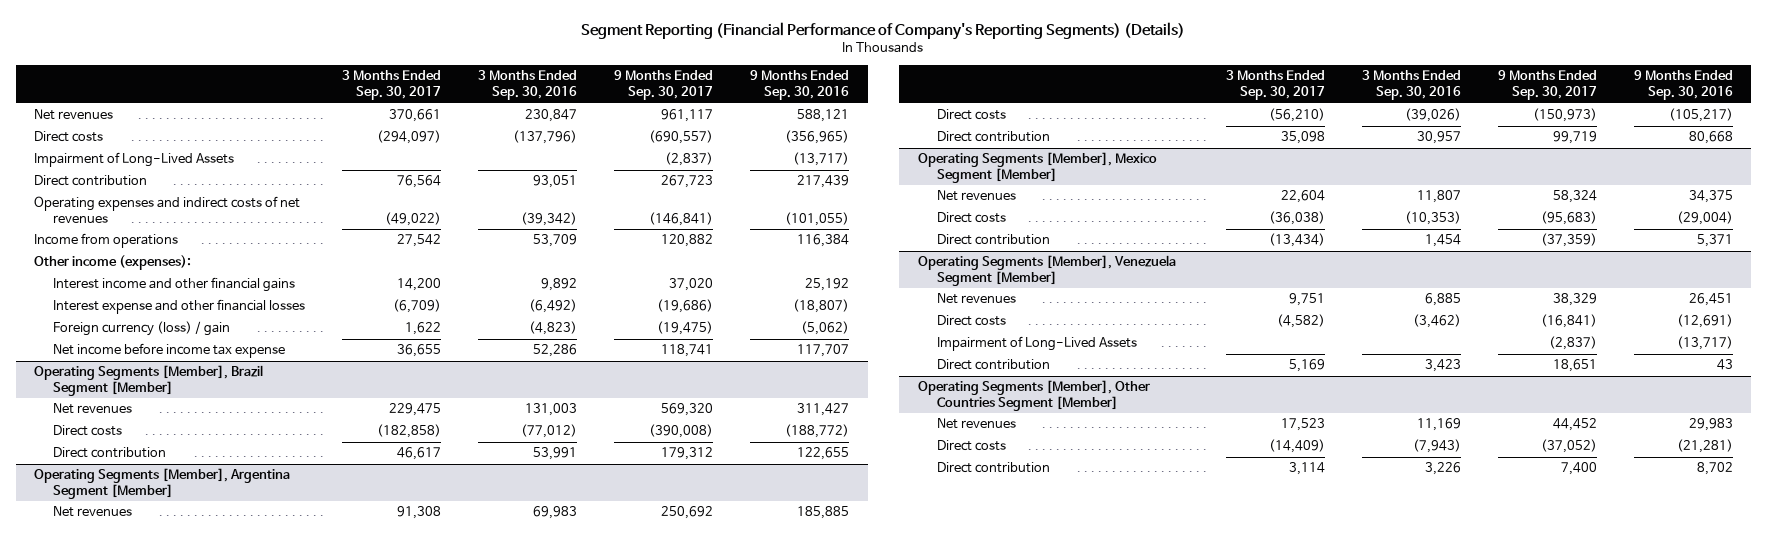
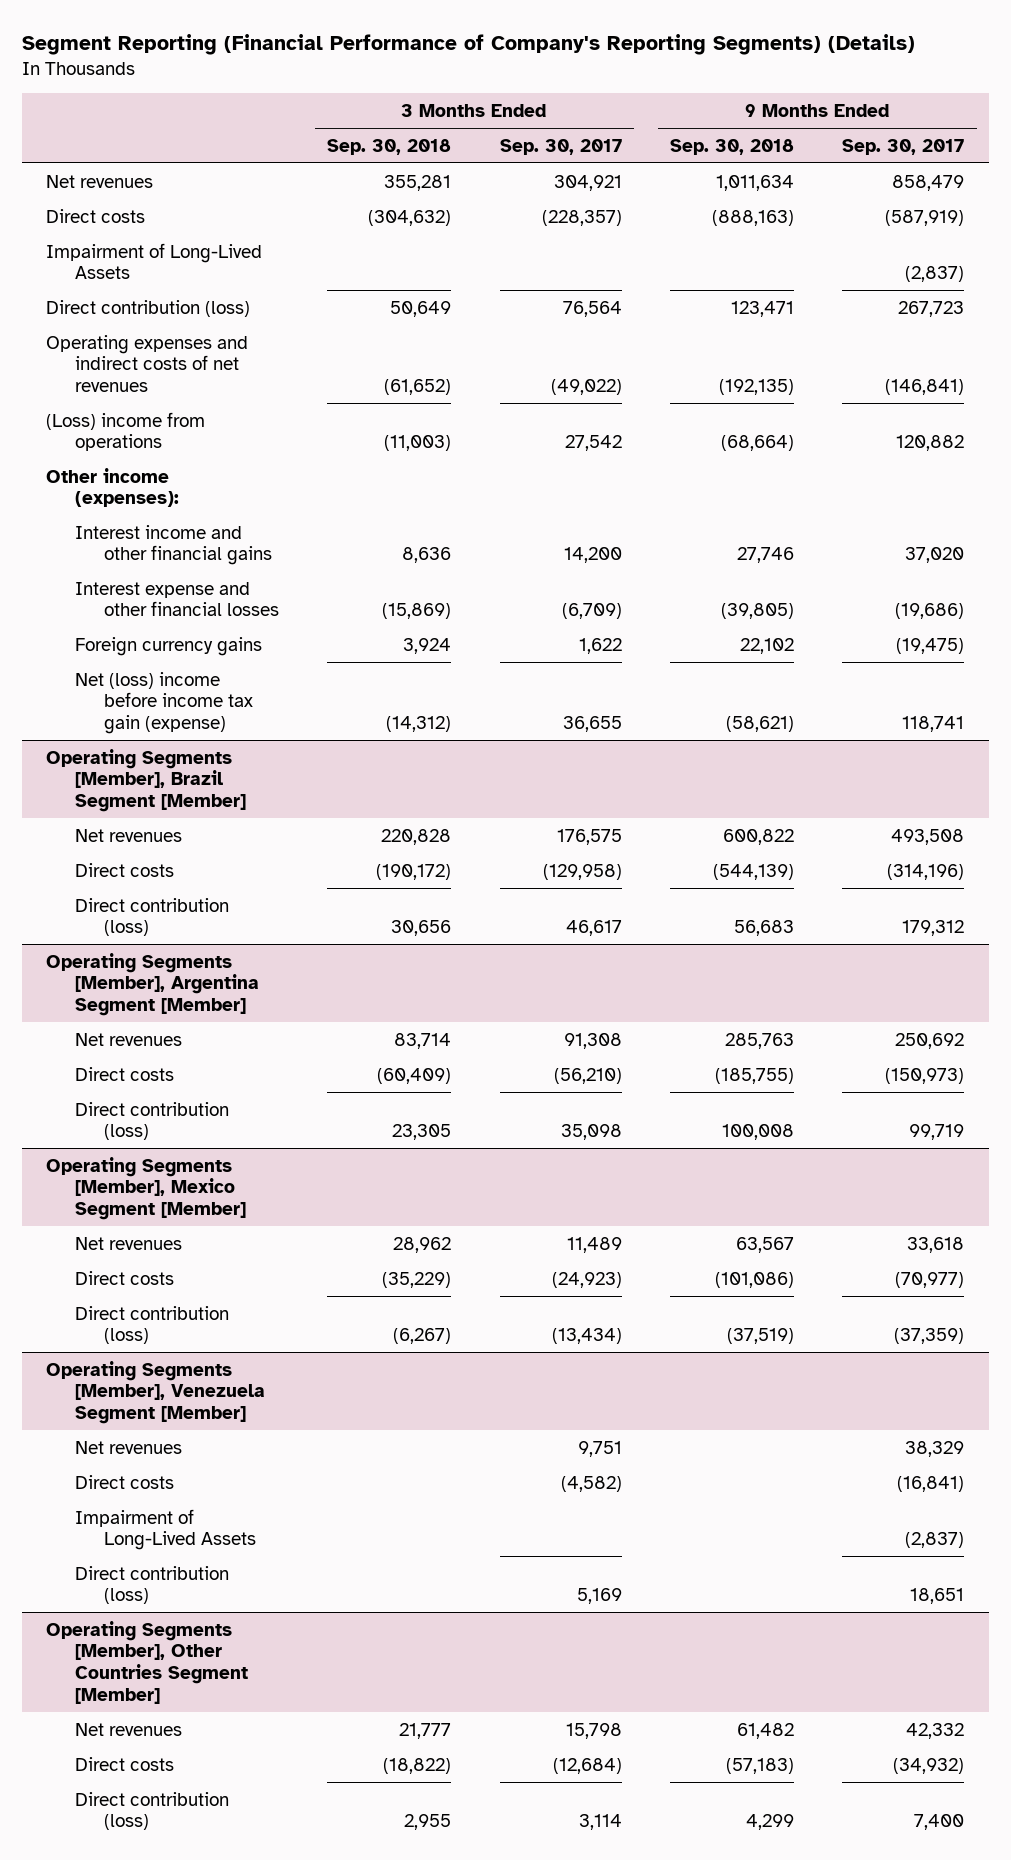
[478,70,578,101] 3 Months Ended Sep. 30, 2016 -> none
[750,70,850,101] 9 Months Ended Sep. 30, 2016 -> none
none -> [327,138,452,155] Sep. 30, 2018
none -> [669,138,794,155] Sep. 30, 2018
[389,109,442,123] 370,661 -> [553,174,622,191] 304,921
[661,109,714,123] 961,117 -> [892,174,965,191] 858,479
[377,130,442,145] (294,097) -> [541,209,622,226] (228,357)
[649,130,714,145] (690,557) -> [885,209,965,226] (587,919)
[34,175,148,187] Direct contribution -> [46,299,251,317] Direct contribution (loss)
[34,233,179,249] Income from operations -> [46,411,206,452] (Loss) income from operations
[53,321,231,337] Foreign currency (loss) / gain -> [74,636,262,656] Foreign currency gains
[53,343,286,359] Net income before income tax expense -> [74,671,253,734] Net (loss) income before income tax gain (expense)
[389,403,442,417] 229,475 -> [556,828,622,845] 176,575
[661,403,714,417] 569,320 -> [891,828,965,845] 493,508
[377,424,442,439] (182,858) -> [542,863,622,880] (129,958)
[649,424,714,439] (390,008) -> [887,863,965,880] (314,196)
[53,447,167,459] Direct contribution -> [74,897,229,937] Direct contribution (loss)
[936,131,1050,143] Direct contribution -> [74,1101,229,1141] Direct contribution (loss)
[1280,190,1325,204] 22,604 -> [566,1236,622,1253] 11,489
[1552,190,1597,204] 58,324 -> [907,1236,965,1253] 33,618
[1268,211,1325,226] (36,038) -> [551,1271,622,1288] (24,923)
[1540,211,1597,226] (95,683) -> [895,1271,965,1288] (70,977)
[936,234,1050,246] Direct contribution -> [74,1305,229,1345] Direct contribution (loss)
[936,359,1050,371] Direct contribution -> [74,1565,229,1605] Direct contribution (loss)
[1280,418,1325,432] 17,523 -> [565,1722,622,1739] 15,798
[1552,418,1597,432] 44,452 -> [906,1722,965,1739] 42,332
[1268,439,1325,454] (14,409) -> [552,1757,622,1774] (12,684)
[1540,439,1597,454] (37,052) -> [893,1757,965,1774] (34,932)
[936,462,1050,474] Direct contribution -> [74,1791,229,1831] Direct contribution (loss)

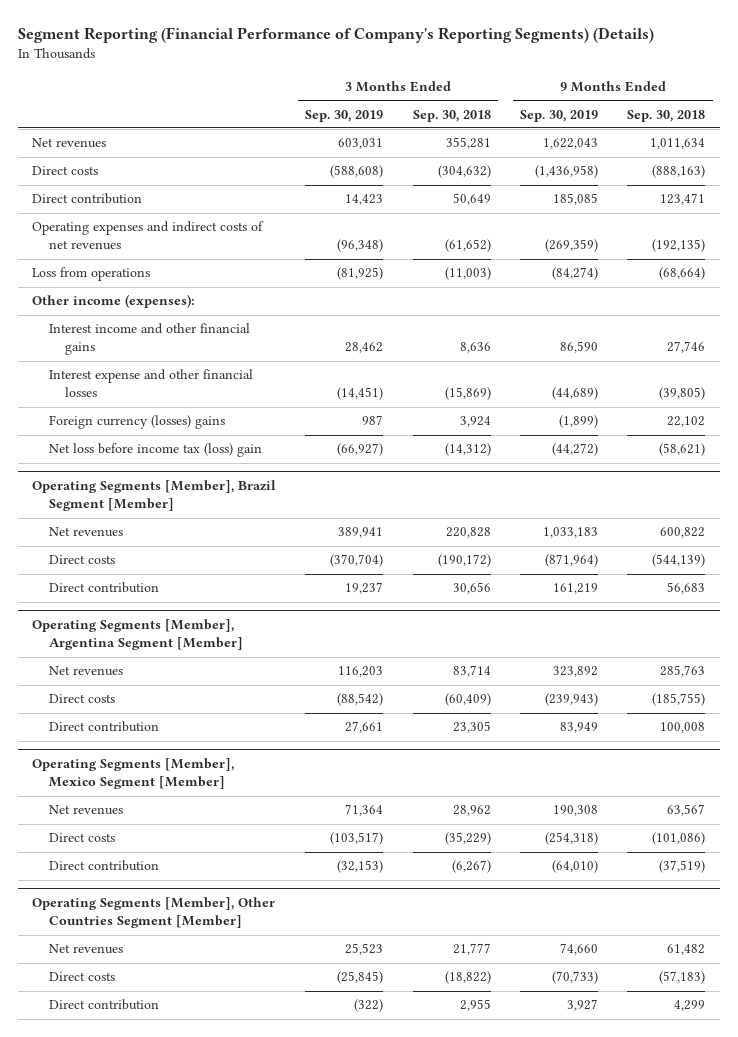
[499,138,622,155] Sep. 30, 2017 -> none
[842,138,965,155] Sep. 30, 2017 -> none
none -> [305,109,384,122] Sep. 30, 2019
none -> [520,109,599,122] Sep. 30, 2019
[46,242,263,280] Impairment of Long-Lived Assets -> none
[46,299,251,317] Direct contribution (loss) -> [32,193,143,205] Direct contribution
[46,411,206,452] (Loss) income from operations -> [32,267,151,282] Loss from operations
[74,636,262,656] Foreign currency gains -> [48,415,225,430] Foreign currency (losses) gains
[74,671,253,734] Net (loss) income before income tax gain (expense) -> [48,443,262,458] Net loss before income tax (loss) gain
[74,897,229,937] Direct contribution (loss) -> [48,582,159,594] Direct contribution
[74,1101,229,1141] Direct contribution (loss) -> [48,721,159,733] Direct contribution
[46,1360,265,1424] Operating Segments [Member], Venezuela Segment [Member] -> none
[74,1440,182,1454] Net revenues -> none
[74,1474,174,1489] Direct costs -> none
[74,1508,256,1551] Impairment of Long-Lived Assets -> none
[74,1565,229,1605] Direct contribution (loss) -> none
[74,1305,229,1345] Direct contribution (loss) -> [48,860,159,872] Direct contribution
[74,1791,229,1831] Direct contribution (loss) -> [48,999,159,1011] Direct contribution

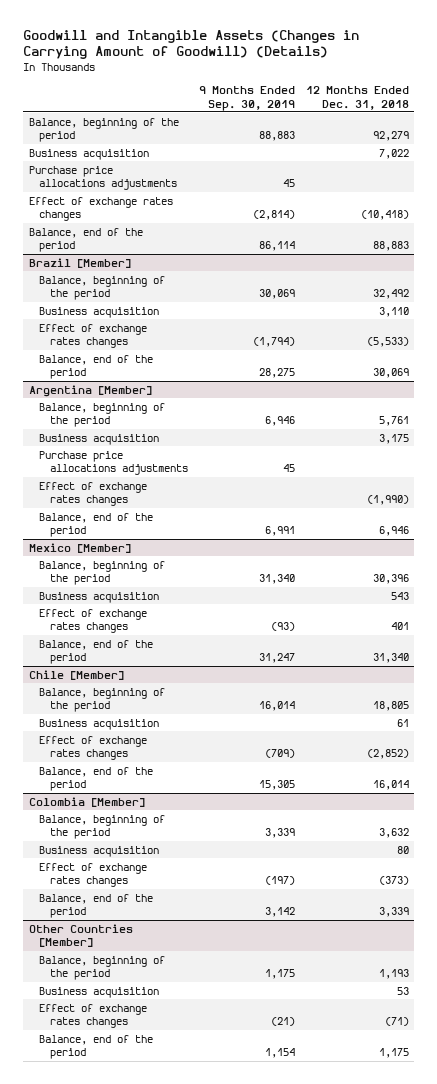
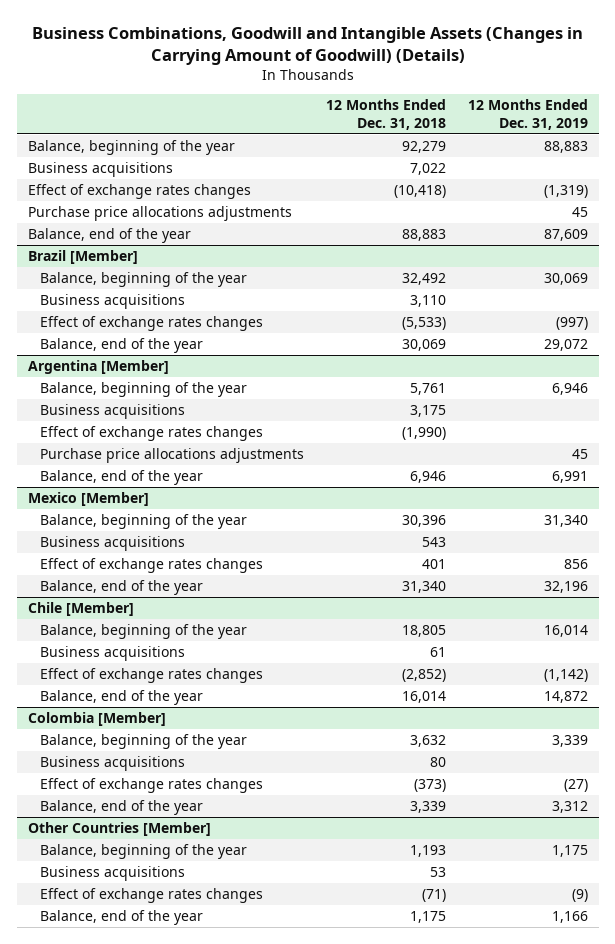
[23,29,360,60] Goodwill and Intangible Assets (Changes in Carrying Amount of Goodwill) (Details) -> [31,26,583,65] Business Combinations, Goodwill and Intangible Assets (Changes in Carrying Amount of Goodwill) (Details)
[198,86,295,111] 9 Months Ended Sep. 30, 2019 -> none
none -> [467,99,588,130] 12 Months Ended Dec. 31, 2019
[28,117,179,143] Balance, beginning of the period -> [27,140,235,156] Balance, beginning of the year
[28,148,149,160] Business acquisition -> [27,162,173,178] Business acquisitions
[28,165,178,191] Purchase price allocations adjustments -> [27,206,292,222] Purchase price allocations adjustments
[28,227,143,253] Balance, end of the period -> [27,228,191,244] Balance, end of the year
[39,275,166,301] Balance, beginning of the period -> [39,272,247,288] Balance, beginning of the year
[39,306,160,318] Business acquisition -> [39,294,185,310] Business acquisitions
[39,354,154,380] Balance, end of the period -> [39,338,203,354] Balance, end of the year
[39,402,166,428] Balance, beginning of the period -> [39,382,247,398] Balance, beginning of the year
[39,433,160,445] Business acquisition -> [39,404,185,420] Business acquisitions
[39,450,188,476] Purchase price allocations adjustments -> [39,448,304,464] Purchase price allocations adjustments
[39,512,154,538] Balance, end of the period -> [39,470,203,486] Balance, end of the year
[39,560,166,586] Balance, beginning of the period -> [39,514,247,530] Balance, beginning of the year
[39,591,160,603] Business acquisition -> [39,536,185,552] Business acquisitions
[39,639,154,665] Balance, end of the period -> [39,580,203,596] Balance, end of the year
[39,687,166,713] Balance, beginning of the period -> [39,624,247,640] Balance, beginning of the year
[39,718,160,730] Business acquisition -> [39,646,185,662] Business acquisitions
[39,766,154,792] Balance, end of the period -> [39,690,203,706] Balance, end of the year
[39,814,166,840] Balance, beginning of the period -> [39,734,247,750] Balance, beginning of the year
[39,845,160,857] Business acquisition -> [39,756,185,772] Business acquisitions
[39,893,154,919] Balance, end of the period -> [39,800,203,816] Balance, end of the year
[39,955,166,981] Balance, beginning of the period -> [39,844,247,860] Balance, beginning of the year
[39,986,160,998] Business acquisition -> [39,866,185,882] Business acquisitions
[39,1034,154,1060] Balance, end of the period -> [39,910,203,926] Balance, end of the year

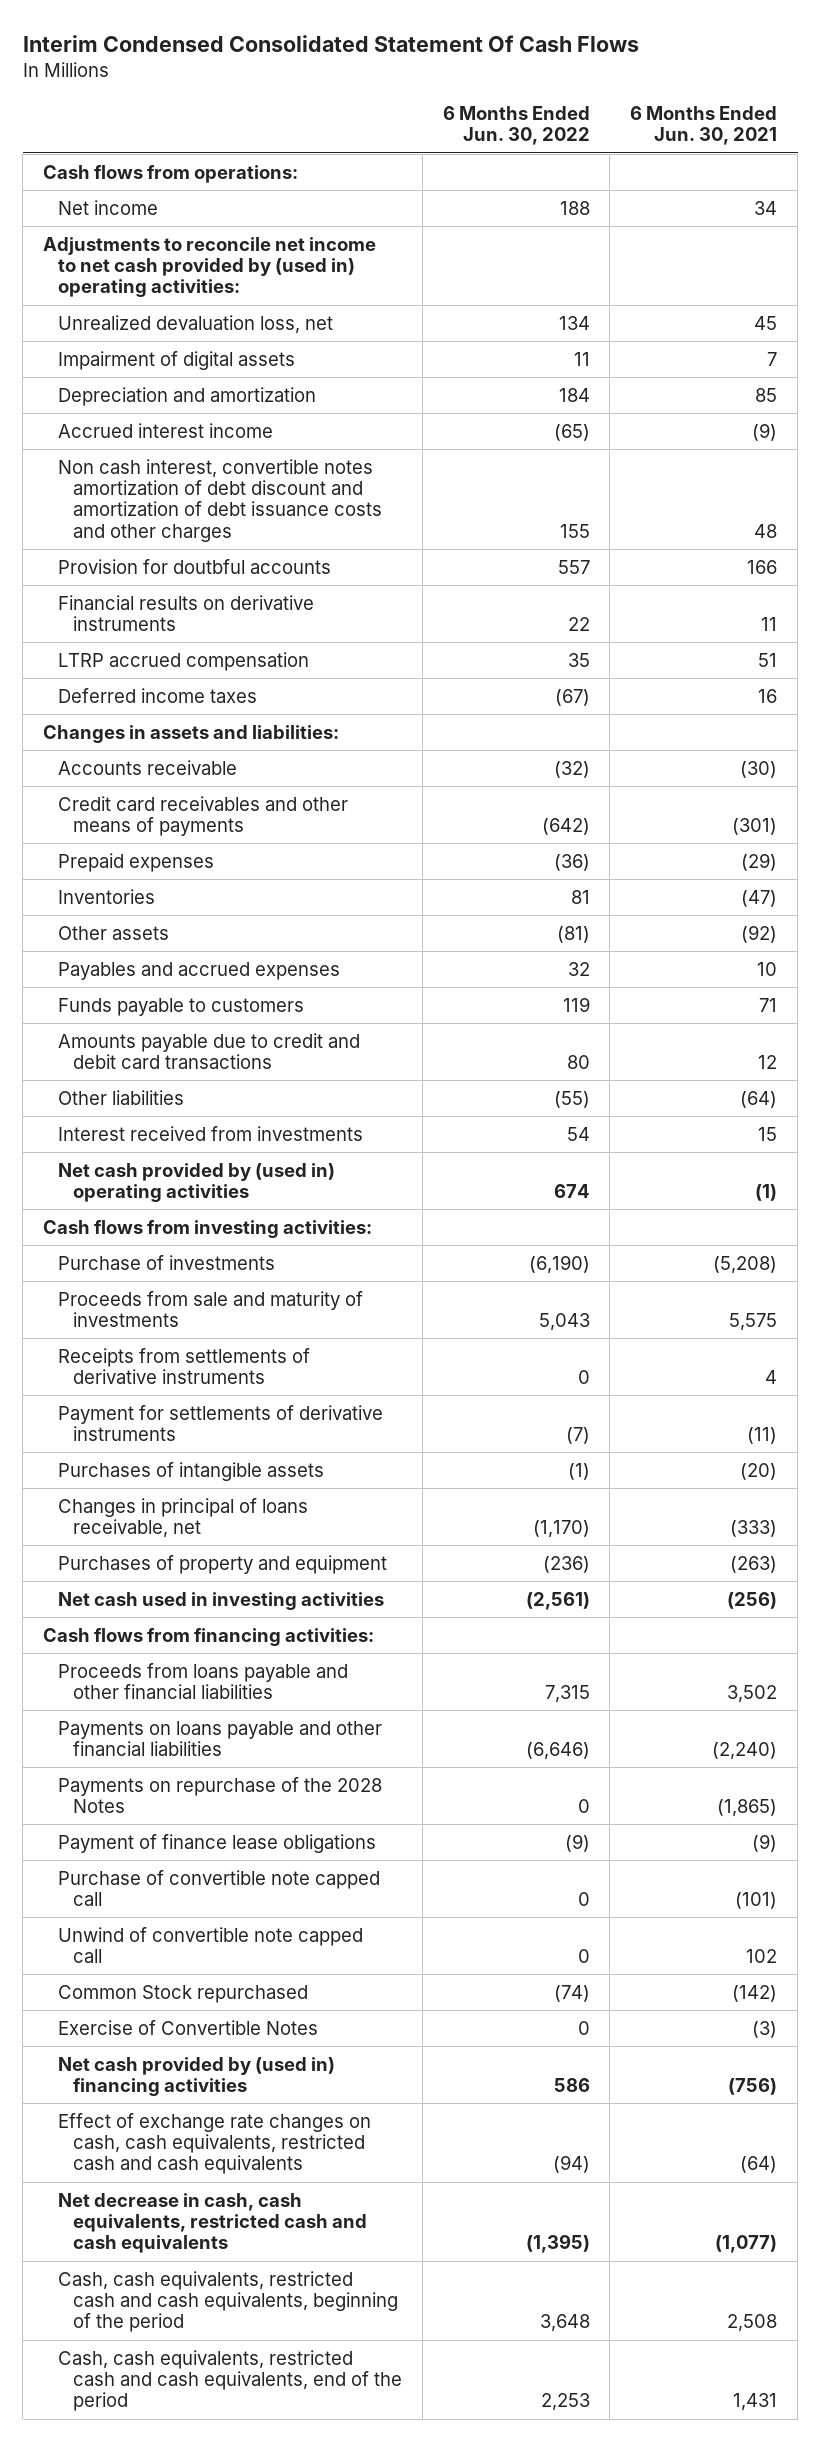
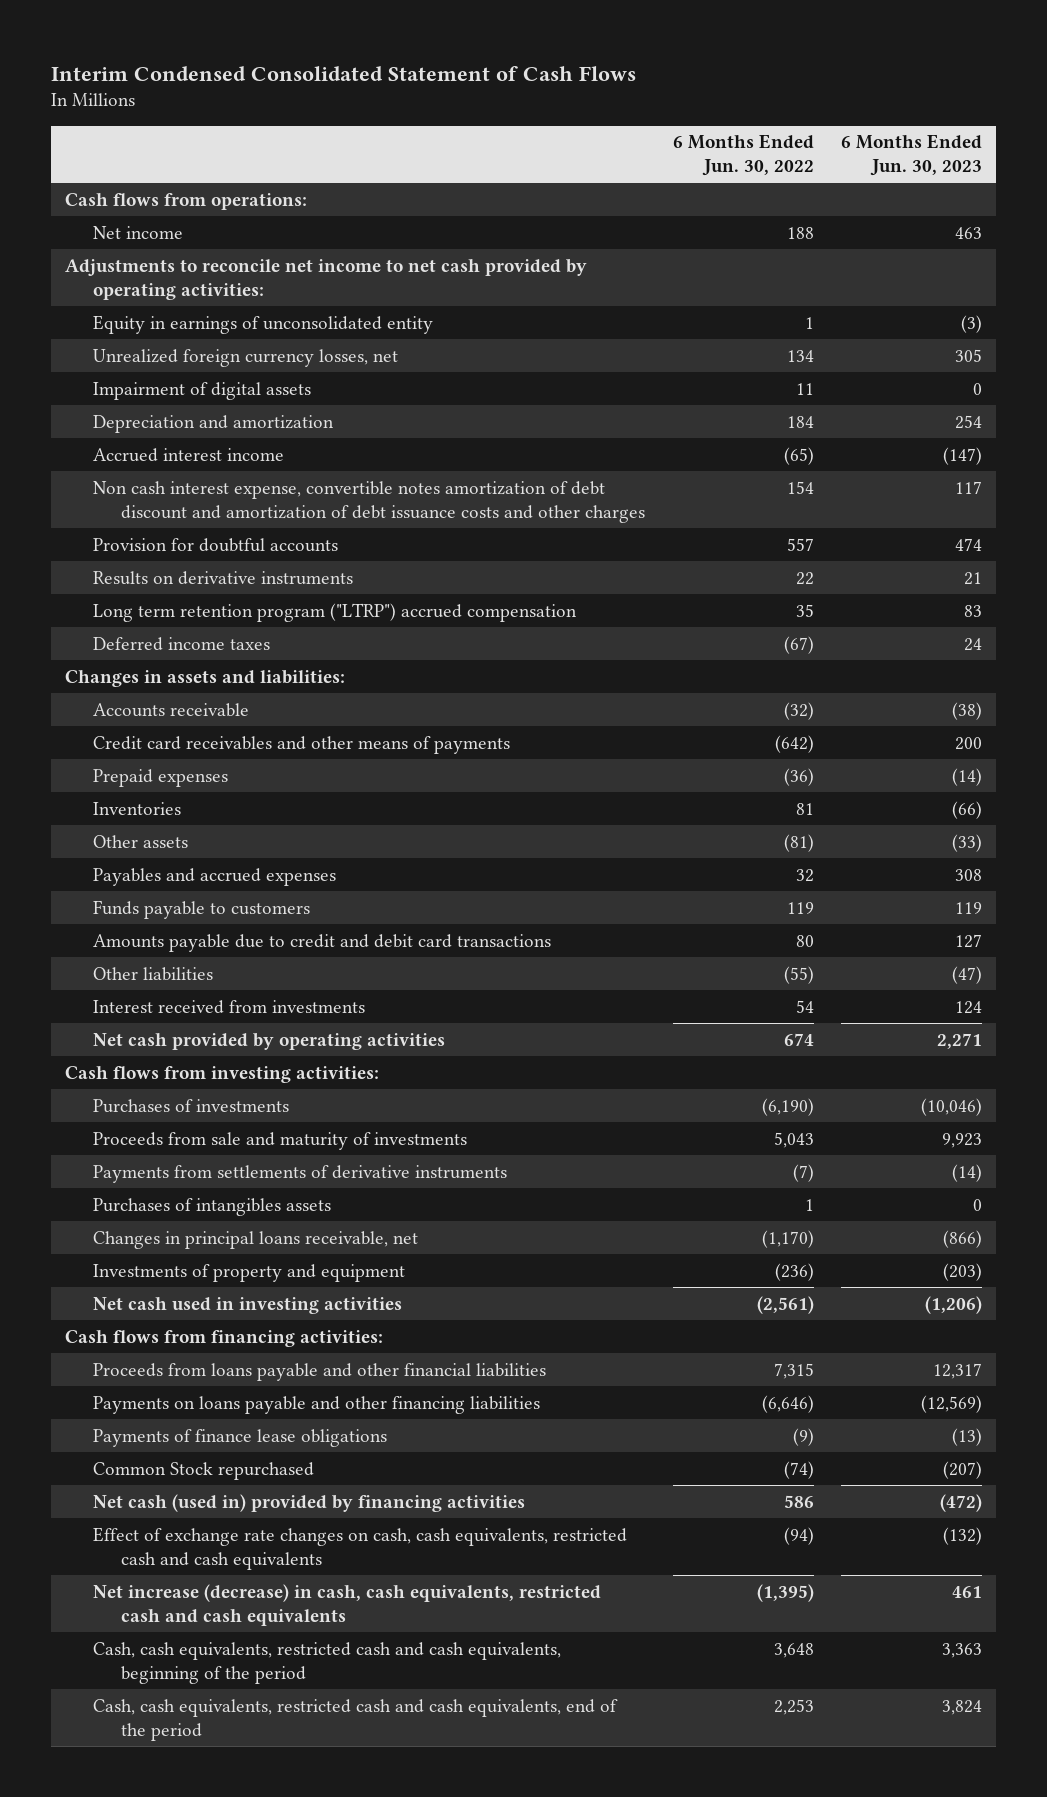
[22,34,639,52] Interim Condensed Consolidated Statement Of Cash Flows -> [51,65,637,81] Interim Condensed Consolidated Statement of Cash Flows
[630,105,778,146] 6 Months Ended Jun. 30, 2021 -> none
none -> [841,134,983,177] 6 Months Ended Jun. 30, 2023
[43,236,377,298] Adjustments to reconcile net income to net cash provided by (used in) operating activities: -> [64,258,587,300] Adjustments to reconcile net income to net cash provided by operating activities:
none -> [93,314,434,334] Equity in earnings of unconsolidated entity
[57,314,333,334] Unrealized devaluation loss, net -> [93,348,399,367] Unrealized foreign currency losses, net
[57,458,382,542] Non cash interest, convertible notes amortization of debt discount and amortization of debt issuance costs and other charges -> [93,480,646,523] Non cash interest expense, convertible notes amortization of debt discount and amortization of debt issuance costs and other charges
[559,523,590,538] 155 -> [786,480,814,494] 154
[57,558,331,574] Provision for doutbful accounts -> [93,537,339,552] Provision for doubtful accounts
[57,594,314,632] Financial results on derivative instruments -> [93,570,354,585] Results on derivative instruments
[57,651,309,671] LTRP accrued compensation -> [93,602,578,622] Long term retention program ("LTRP") accrued compensation
[57,1162,335,1203] Net cash provided by (used in) operating activities -> [93,1032,446,1050] Net cash provided by operating activities
[57,1254,275,1270] Purchase of investments -> [93,1098,290,1113] Purchases of investments
[57,1347,310,1385] Receipts from settlements of derivative instruments -> none
[57,1404,383,1442] Payment for settlements of derivative instruments -> [93,1164,508,1183] Payments from settlements of derivative instruments
[57,1461,324,1481] Purchases of intangible assets -> [93,1197,332,1216] Purchases of intangibles assets
[567,1462,590,1480] (1) -> [804,1198,814,1211] 1
[57,1497,308,1539] Changes in principal of loans receivable, net -> [93,1230,419,1249] Changes in principal loans receivable, net
[57,1554,387,1574] Purchases of property and equipment -> [93,1263,406,1282] Investments of property and equipment
[57,1776,382,1814] Payments on repurchase of the 2028 Notes -> none
[57,1869,380,1907] Purchase of convertible note capped call -> none
[57,1926,363,1964] Unwind of convertible note capped call -> none
[57,1720,382,1757] Payments on loans payable and other financial liabilities -> [93,1395,541,1414] Payments on loans payable and other financing liabilities
[57,1833,376,1853] Payment of finance lease obligations -> [93,1428,388,1447] Payments of finance lease obligations
[57,2019,318,2035] Exercise of Convertible Notes -> none
[57,2056,335,2097] Net cash provided by (used in) financing activities -> [93,1493,526,1512] Net cash (used in) provided by financing activities
[57,2192,367,2254] Net decrease in cash, cash equivalents, restricted cash and cash equivalents -> [93,1583,602,1626] Net increase (decrease) in cash, cash equivalents, restricted cash and cash equivalents

